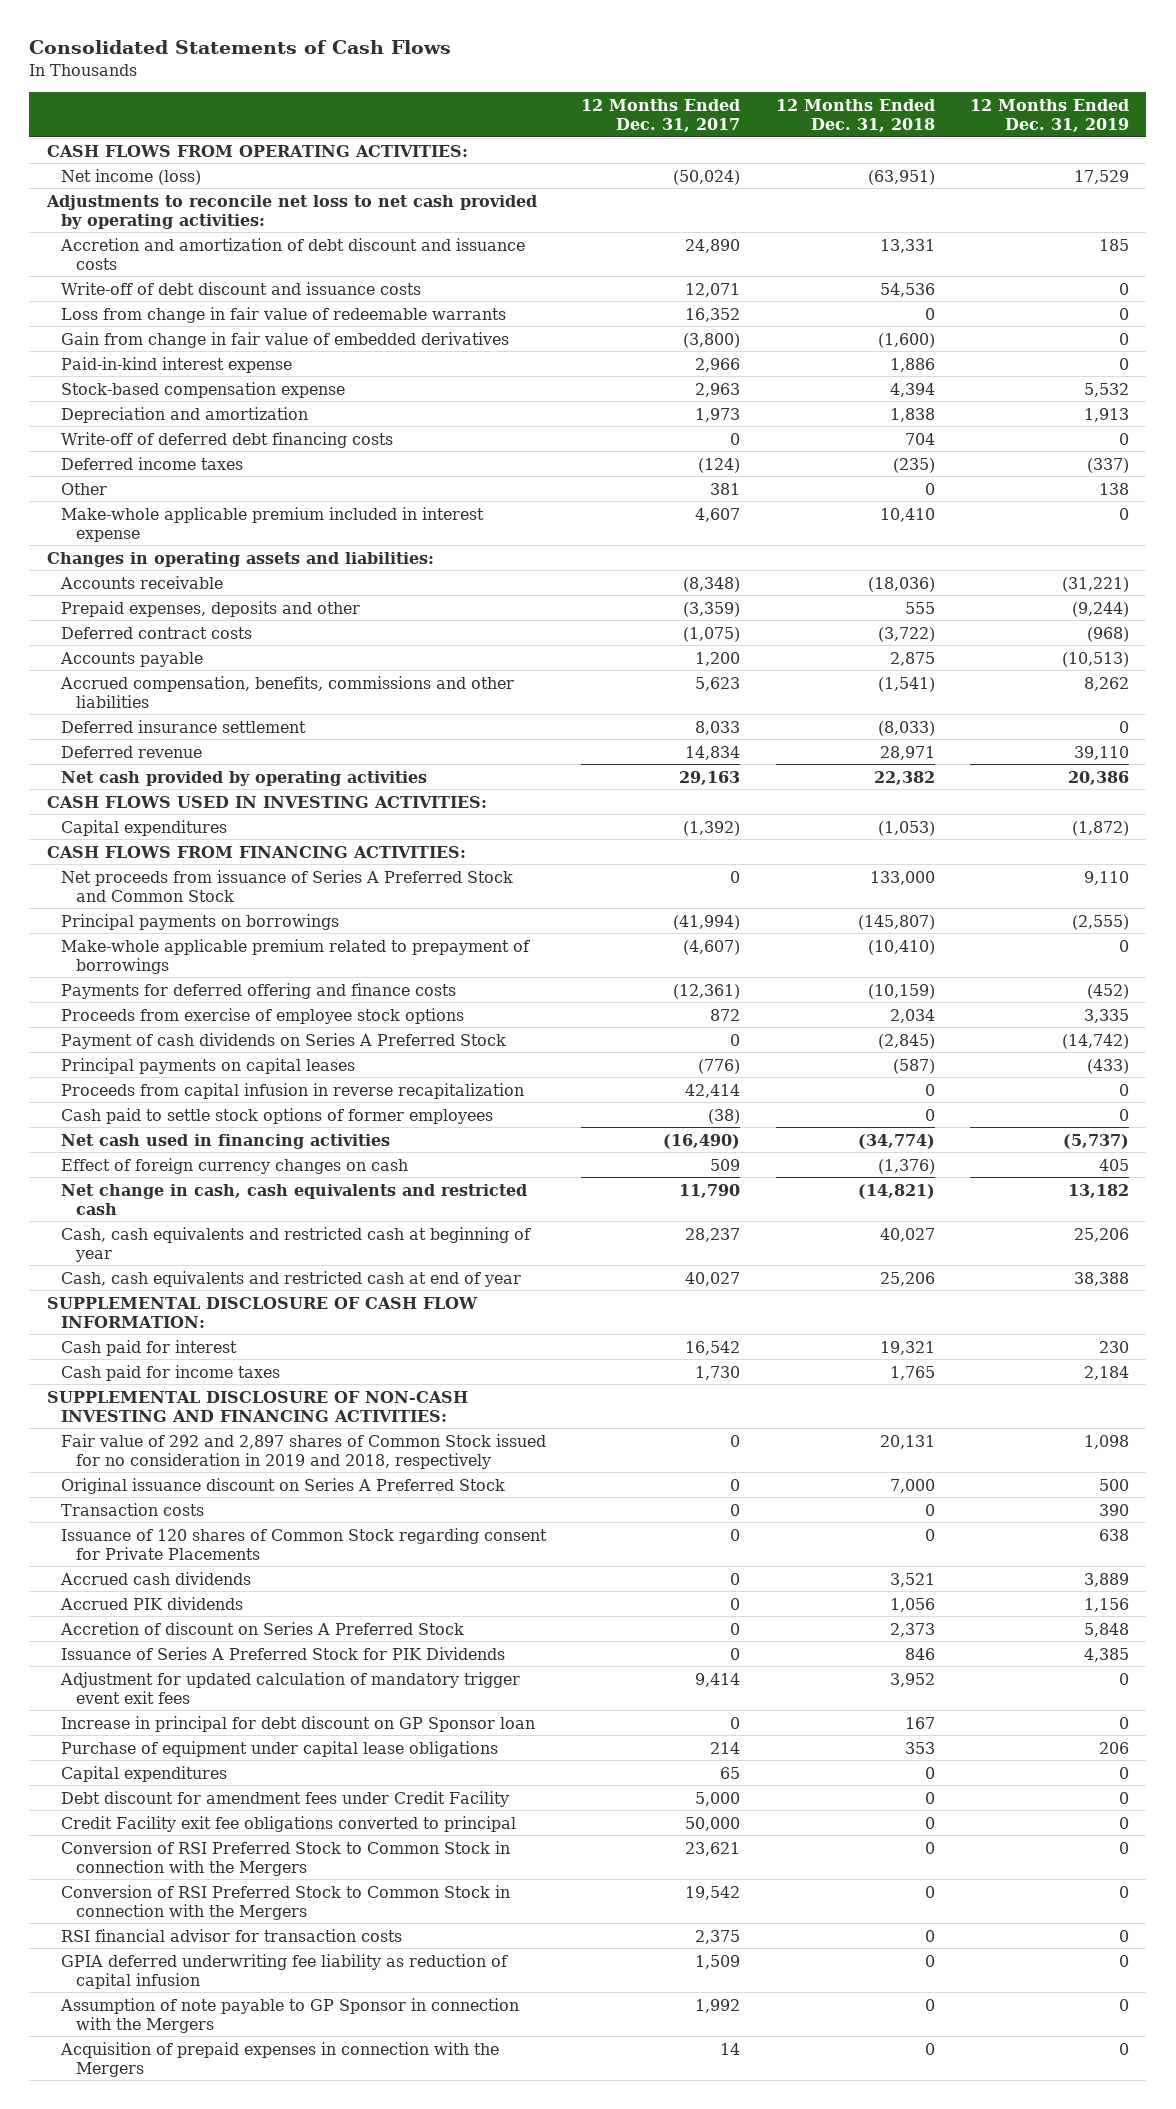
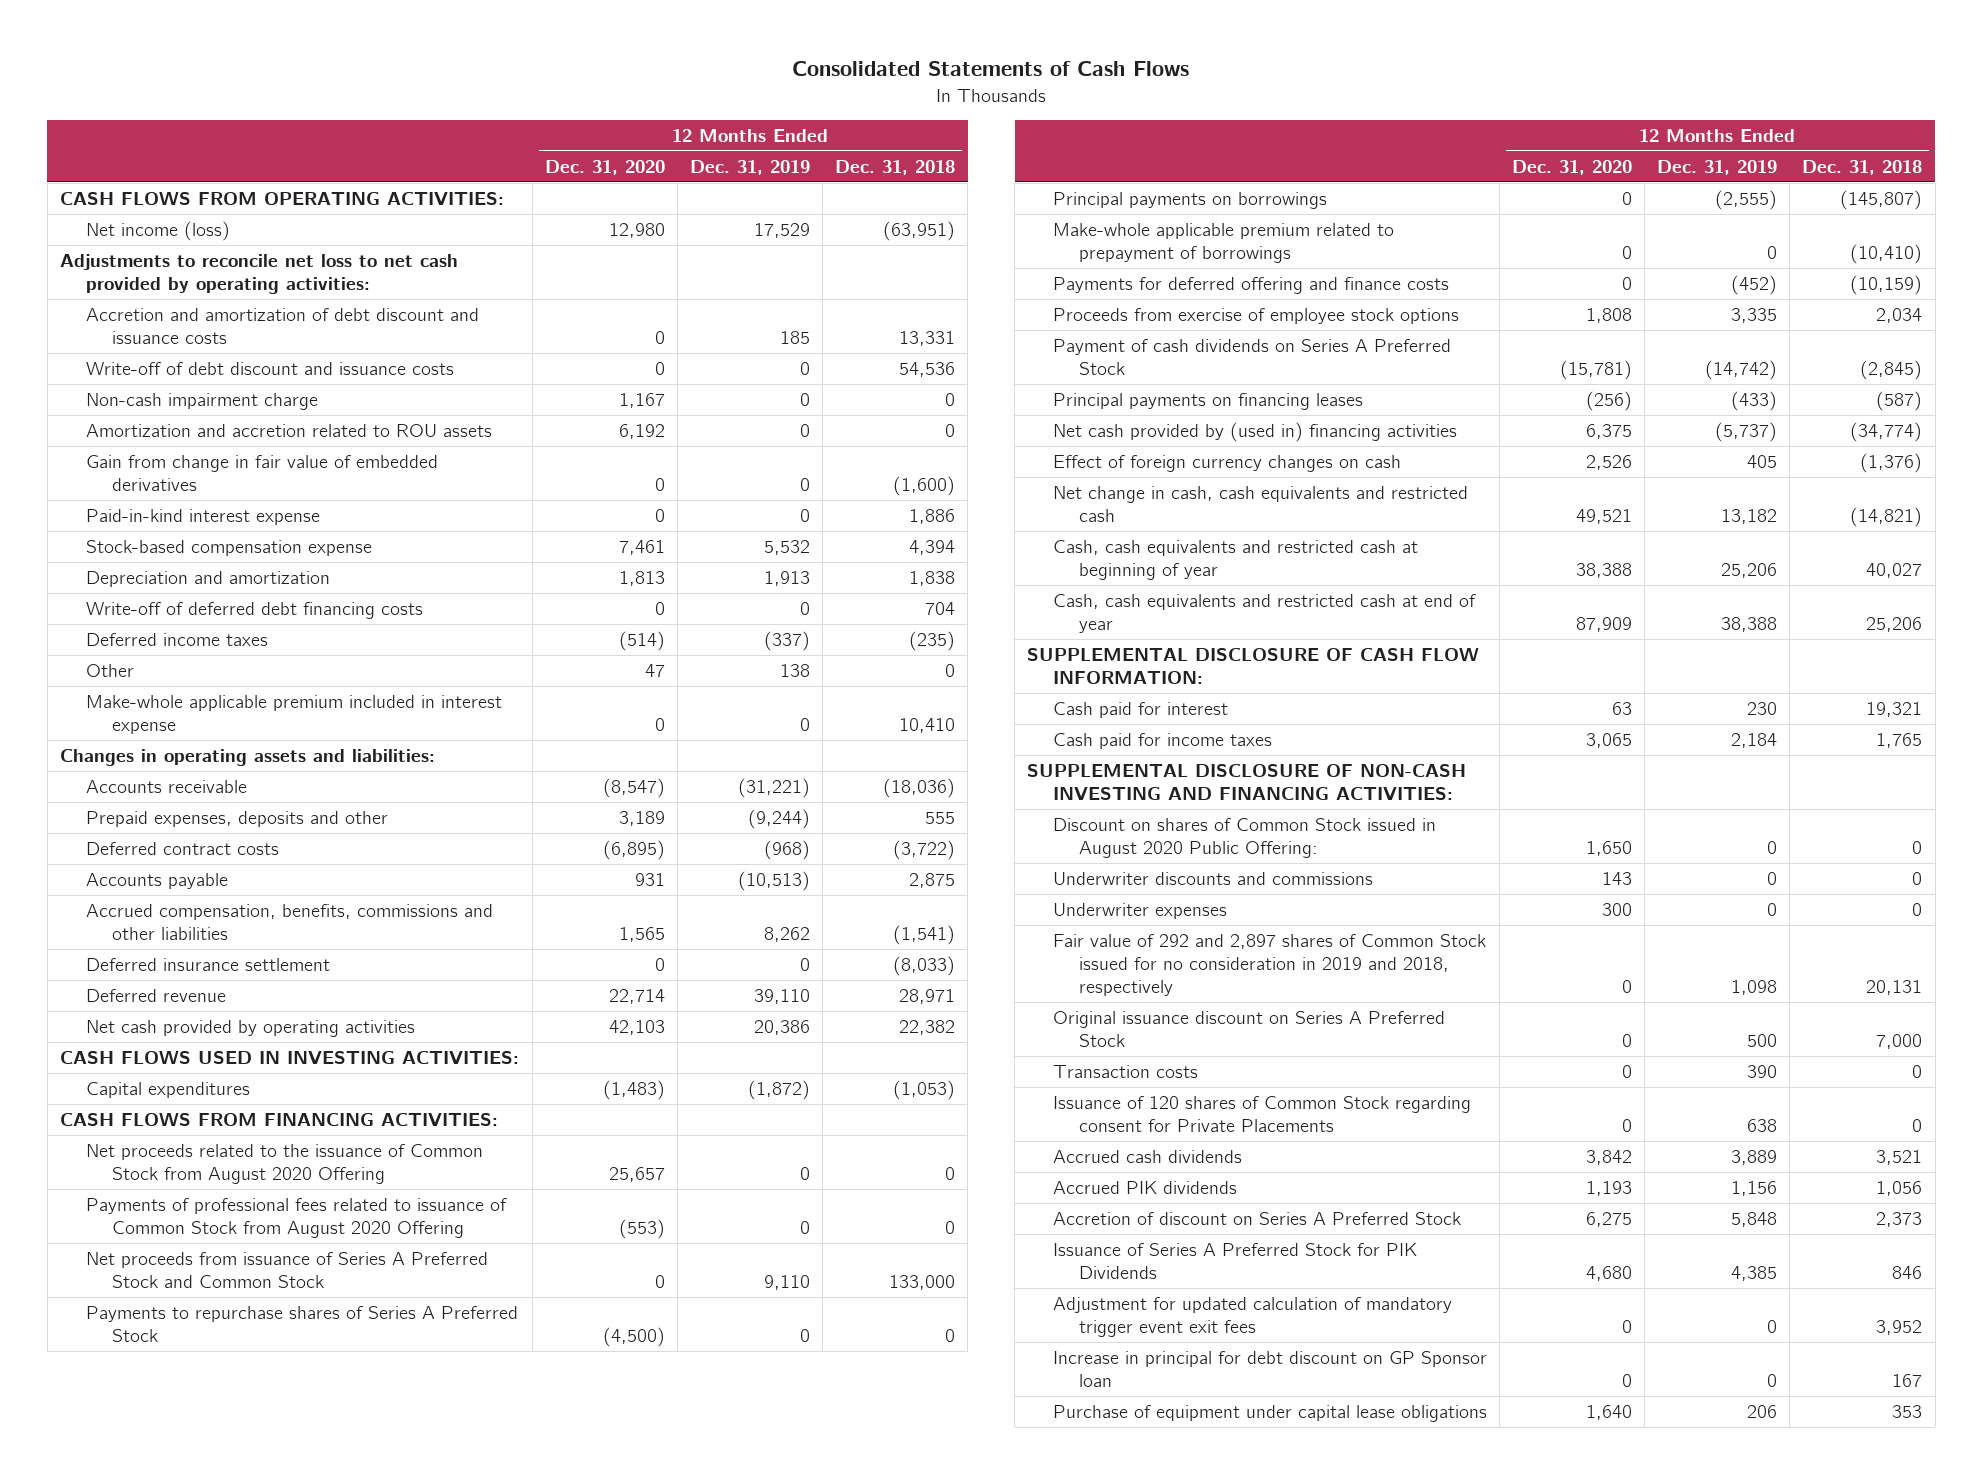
[581,99,741,133] 12 Months Ended Dec. 31, 2017 -> none
none -> [545,159,666,175] Dec. 31, 2020
[61,306,507,323] Loss from change in fair value of redeemable warrants -> none
none -> [85,392,318,410] Non-cash impairment charge
none -> [85,423,492,437] Amortization and accretion related to ROU assets
none -> [85,1143,483,1184] Net proceeds related to the issuance of Common Stock from August 2020 Offering
none -> [85,1197,507,1238] Payments of professional fees related to issuance of Common Stock from August 2020 Offering
none -> [85,1305,518,1342] Payments to repurchase shares of Series A Preferred Stock
[61,1082,525,1099] Proceeds from capital infusion in reverse recapitalization -> none
[61,1107,494,1124] Cash paid to settle stock options of former employees -> none
[61,1057,356,1074] Principal payments on capital leases -> [1052,392,1363,410] Principal payments on financing leases
[61,1133,391,1149] Net cash used in financing activities -> [1052,421,1457,442] Net cash provided by (used in) financing activities
none -> [1052,817,1436,858] Discount on shares of Common Stock issued in August 2020 Public Offering:
none -> [1052,871,1373,885] Underwriter discounts and commissions
none -> [1052,902,1227,919] Underwriter expenses
[61,1765,228,1782] Capital expenditures -> none
[61,1790,510,1807] Debt discount for amendment fees under Credit Facility -> none
[61,1815,517,1832] Credit Facility exit fee obligations converted to principal -> none
[61,1840,511,1876] Conversion of RSI Preferred Stock to Common Stock in connection with the Mergers -> none
[61,1884,511,1920] Conversion of RSI Preferred Stock to Common Stock in connection with the Mergers -> none
[61,1928,403,1942] RSI financial advisor for transaction costs -> none
[61,1953,509,1989] GPIA deferred underwriting fee liability as reduction of capital infusion -> none
[60,1997,520,2033] Assumption of note payable to GP Sponsor in connection with the Mergers -> none
[60,2041,500,2077] Acquisition of prepaid expenses in connection with the Mergers -> none

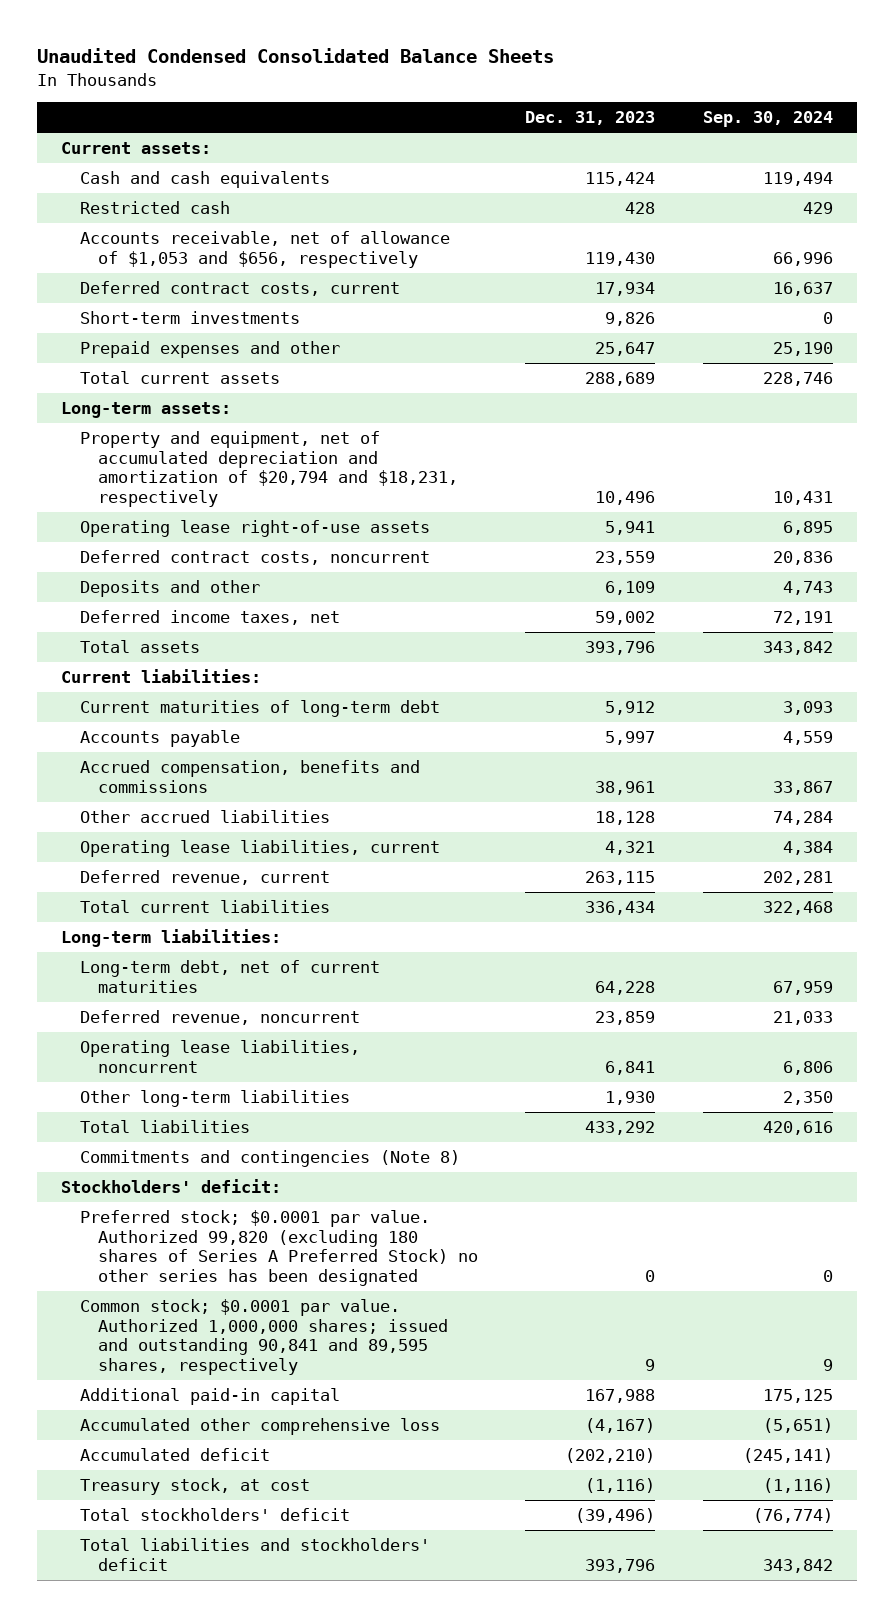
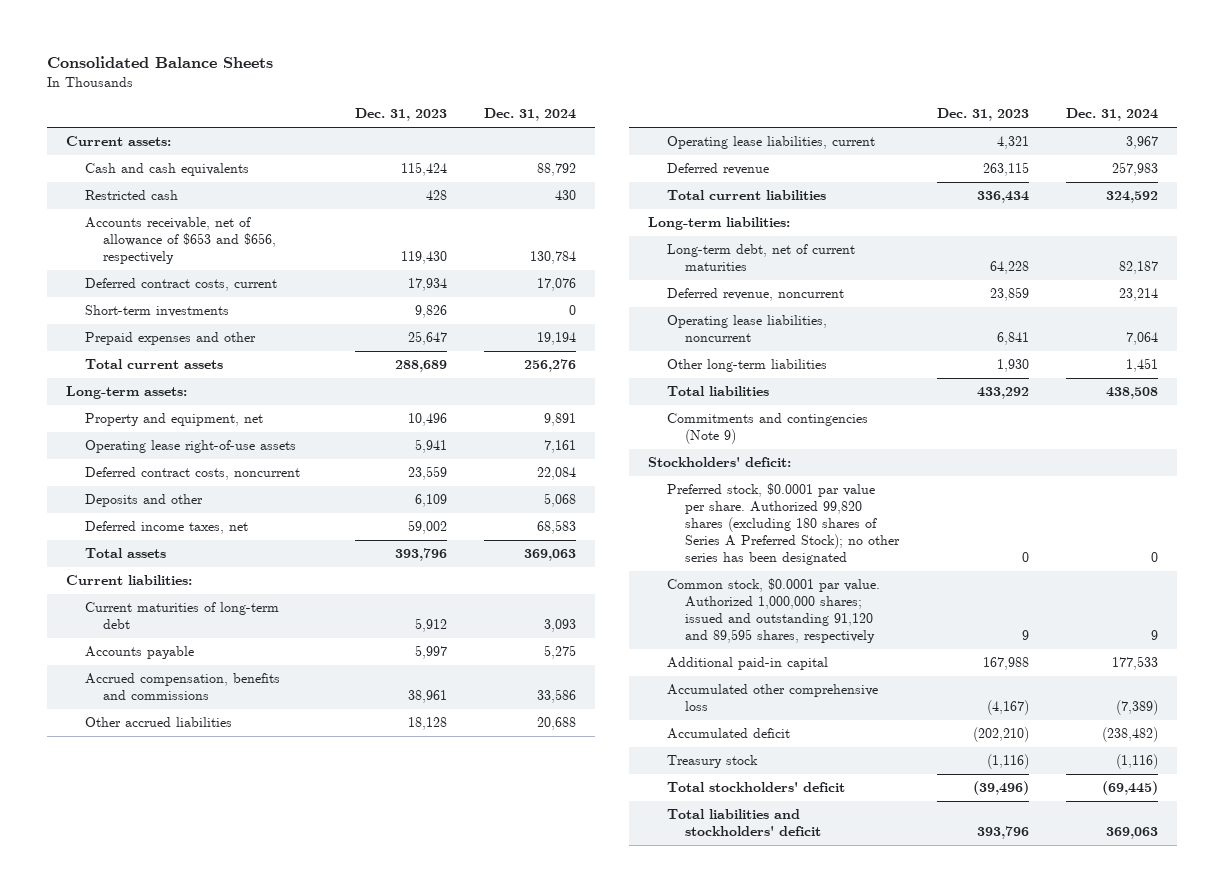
[37,48,555,64] Unaudited Condensed Consolidated Balance Sheets -> [47,56,274,69] Consolidated Balance Sheets
[703,111,834,128] Sep. 30, 2024 -> none
none -> [484,108,577,122] Dec. 31, 2024
[79,231,450,268] Accounts receivable, net of allowance of $1,053 and $656, respectively -> [84,217,277,265] Accounts receivable, net of allowance of $653 and $656, respectively
[79,431,458,507] Property and equipment, net of accumulated depreciation and amortization of $20,794 and $18,231, respectively -> [84,413,263,427] Property and equipment, net
[79,870,330,886] Deferred revenue, current -> [666,163,769,176] Deferred revenue
[79,1150,460,1168] Commitments and contingencies (Note 8) -> [666,413,868,445] Commitments and contingencies (Note 9)
[79,1210,478,1286] Preferred stock; $0.0001 par value. Authorized 99,820 (excluding 180 shares of Series A Preferred Stock) no other series has been designated -> [666,483,901,566] Preferred stock, $0.0001 par value per share. Authorized 99,820 shares (excluding 180 shares of Series A Preferred Stock); no other series has been designated
[79,1299,448,1375] Common stock; $0.0001 par value. Authorized 1,000,000 shares; issued and outstanding 90,841 and 89,595 shares, respectively -> [666,578,880,644] Common stock, $0.0001 par value. Authorized 1,000,000 shares; issued and outstanding 91,120 and 89,595 shares, respectively
[79,1478,310,1496] Treasury stock, at cost -> [666,755,758,769] Treasury stock

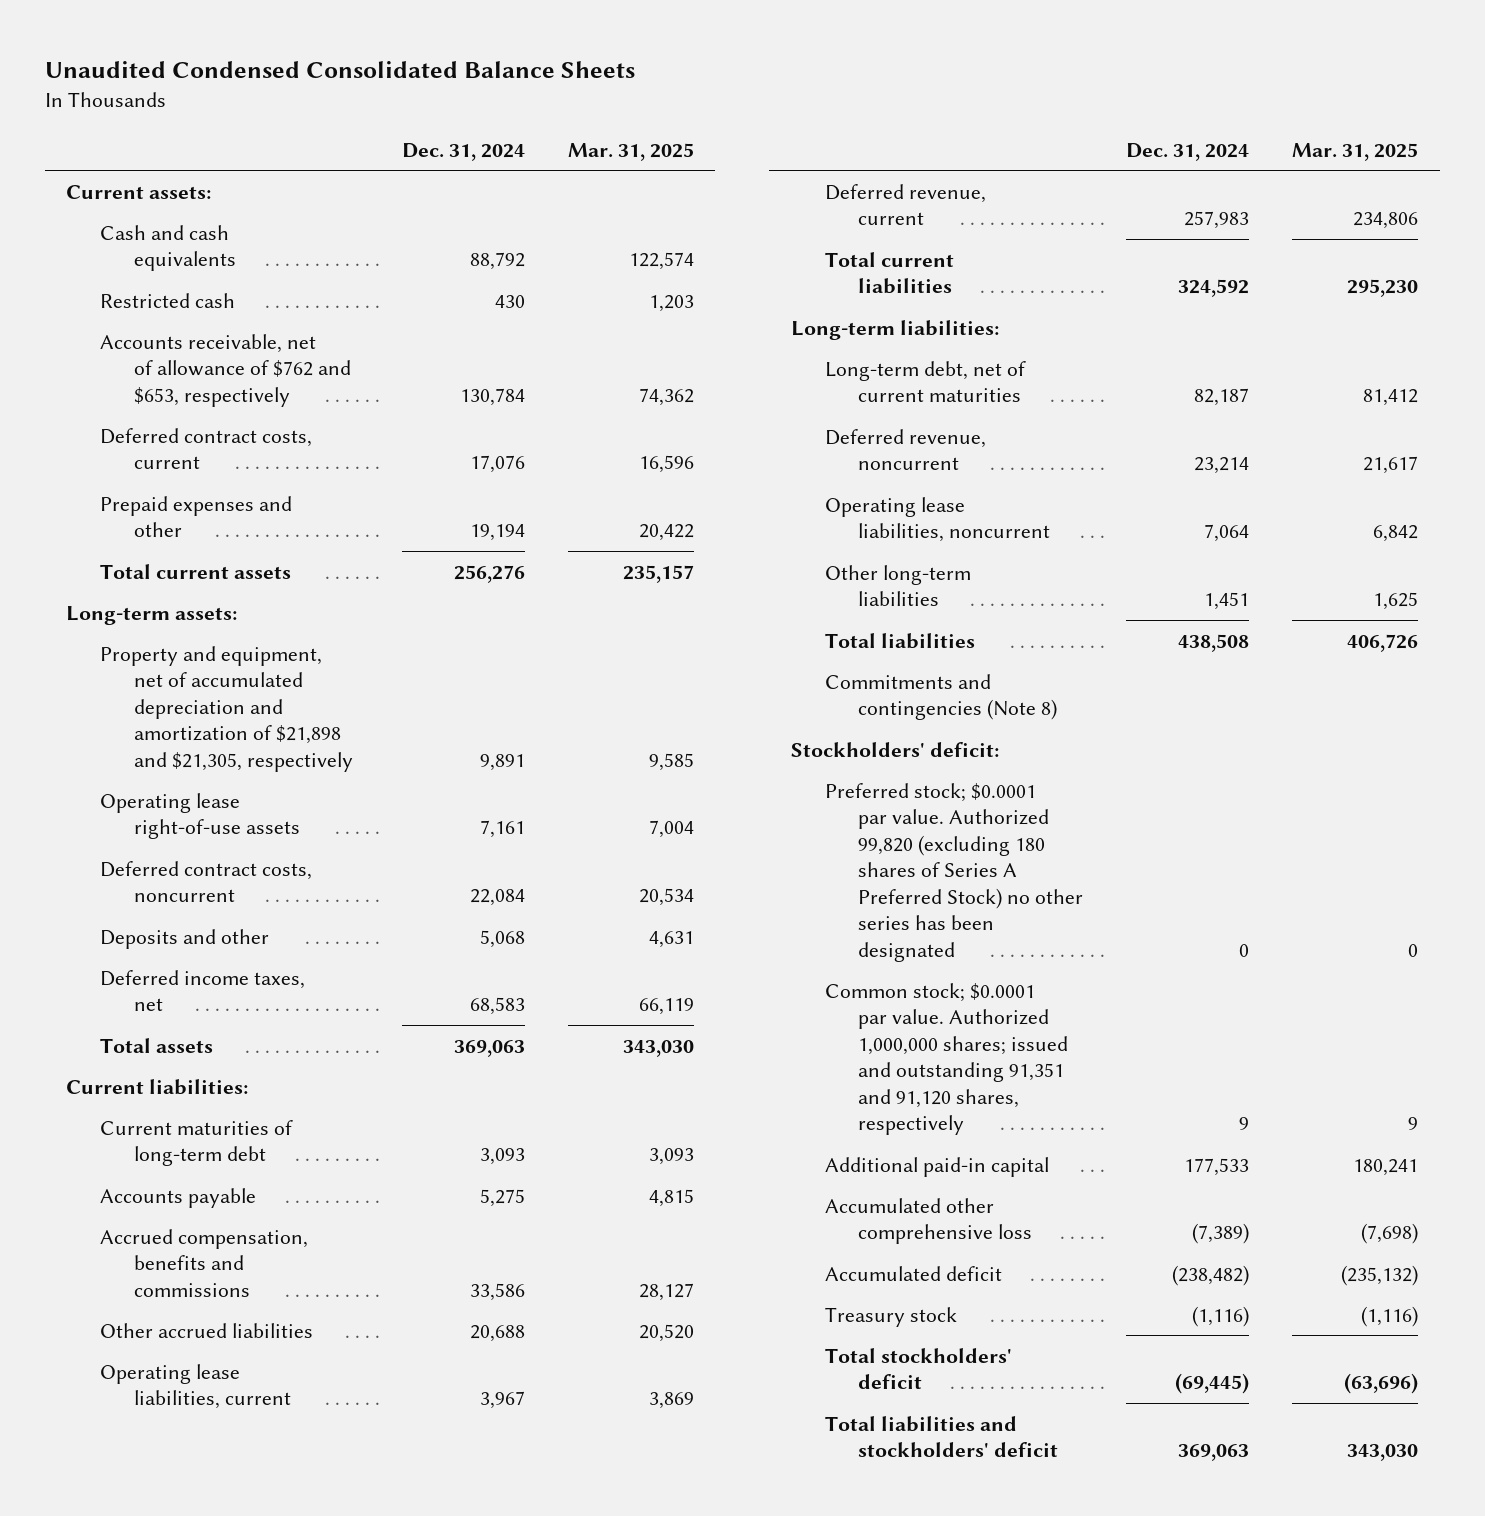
[47,56,274,69] Consolidated Balance Sheets -> [44,61,635,79] Unaudited Condensed Consolidated Balance Sheets
[354,108,447,122] Dec. 31, 2023 -> none
none -> [567,142,694,161] Mar. 31, 2025
[84,217,277,265] Accounts receivable, net of allowance of $653 and $656, respectively -> [99,333,351,407] Accounts receivable, net of allowance of $762 and $653, respectively
[84,305,229,318] Short-term investments -> none
[84,413,263,427] Property and equipment, net -> [99,645,353,772] Property and equipment, net of accumulated depreciation and amortization of $21,898 and $21,305, respectively
[666,163,769,176] Deferred revenue -> [824,183,986,226] Deferred revenue, current
[666,413,868,445] Commitments and contingencies (Note 9) -> [824,673,1058,721] Commitments and contingencies (Note 8)
[666,483,901,566] Preferred stock, $0.0001 par value per share. Authorized 99,820 shares (excluding 180 shares of Series A Preferred Stock); no other series has been designated -> [824,782,1084,962] Preferred stock; $0.0001 par value. Authorized 99,820 (excluding 180 shares of Series A Preferred Stock) no other series has been designated
[666,578,880,644] Common stock, $0.0001 par value. Authorized 1,000,000 shares; issued and outstanding 91,120 and 89,595 shares, respectively -> [824,982,1069,1136] Common stock; $0.0001 par value. Authorized 1,000,000 shares; issued and outstanding 91,351 and 91,120 shares, respectively

